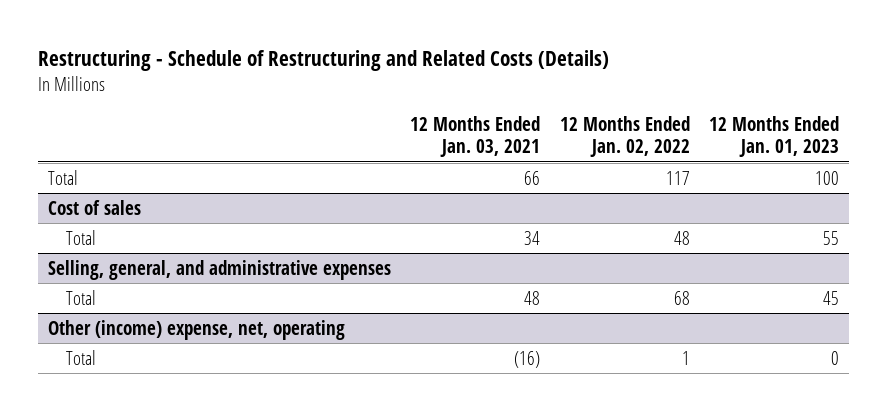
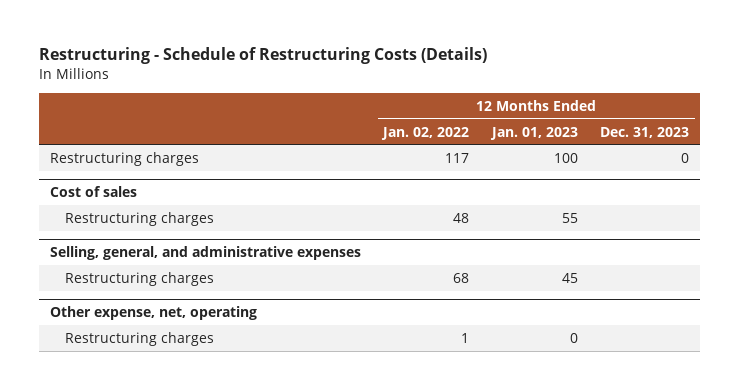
[37,50,609,72] Restructuring - Schedule of Restructuring and Related Costs (Details) -> [38,47,487,65] Restructuring - Schedule of Restructuring Costs (Details)
[410,116,541,158] 12 Months Ended Jan. 03, 2021 -> none
none -> [599,126,689,138] Dec. 31, 2023
[47,169,78,185] Total -> [49,151,199,166] Restructuring charges
[66,229,97,245] Total -> [65,211,215,226] Restructuring charges
[66,289,97,305] Total -> [65,271,215,286] Restructuring charges
[47,319,345,340] Other (income) expense, net, operating -> [49,306,257,321] Other expense, net, operating
[66,349,97,365] Total -> [65,331,215,346] Restructuring charges

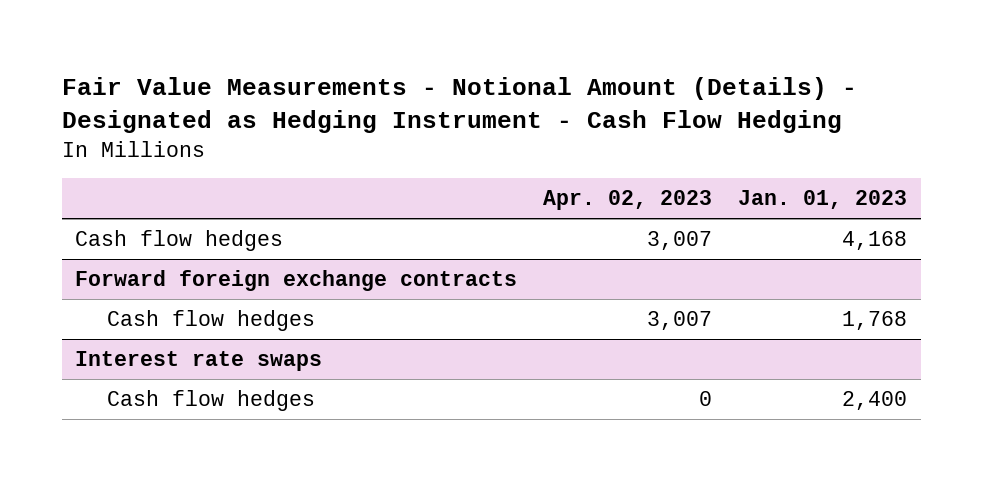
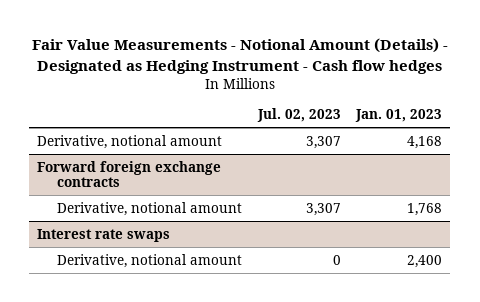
[61,76,857,133] Fair Value Measurements - Notional Amount (Details) - Designated as Hedging Instrument - Cash Flow Hedging -> [31,38,448,74] Fair Value Measurements - Notional Amount (Details) - Designated as Hedging Instrument - Cash flow hedges
[543,190,713,211] Apr. 02, 2023 -> none
none -> [256,108,341,123] Jul. 02, 2023
[74,230,283,252] Cash flow hedges -> [37,134,223,149] Derivative, notional amount
[107,310,316,332] Cash flow hedges -> [56,201,242,216] Derivative, notional amount
[107,390,316,412] Cash flow hedges -> [56,253,242,268] Derivative, notional amount

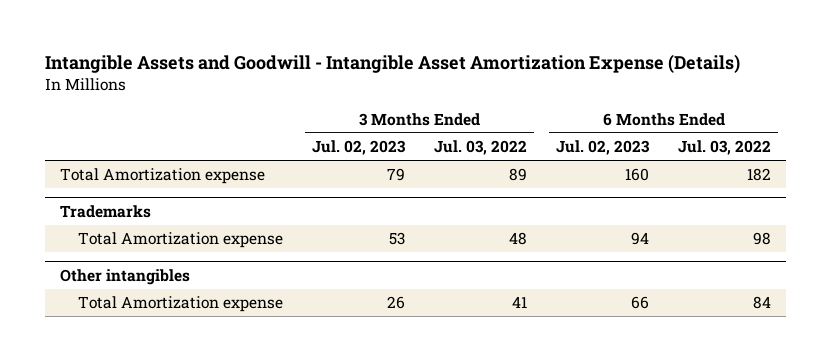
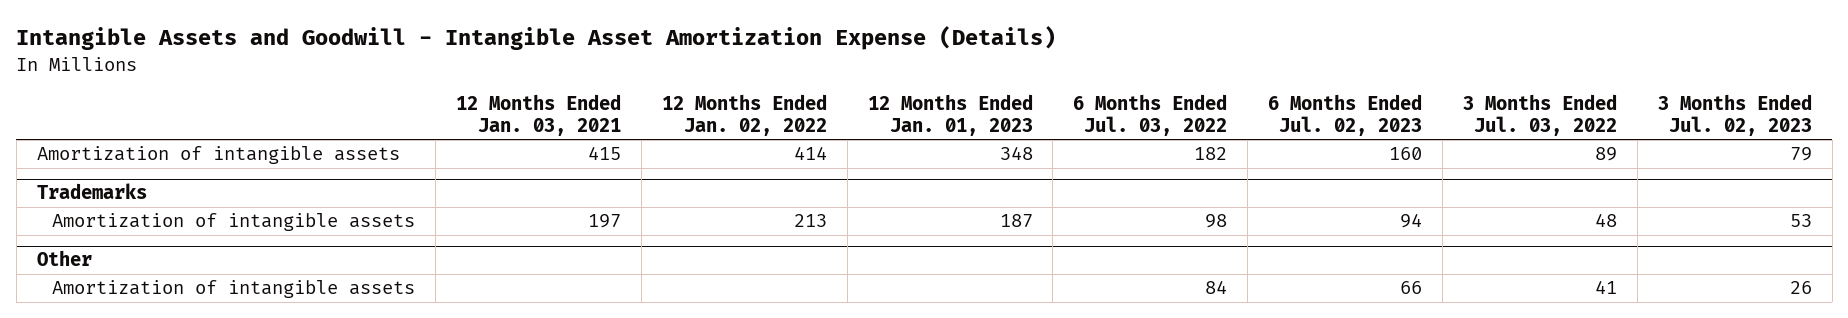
none -> [456,93,622,136] 12 Months Ended Jan. 03, 2021
none -> [661,93,827,136] 12 Months Ended Jan. 02, 2022
none -> [867,93,1033,136] 12 Months Ended Jan. 01, 2023
[59,168,265,185] Total Amortization expense -> [36,146,400,165] Amortization of intangible assets
[78,232,284,249] Total Amortization expense -> [52,213,416,232] Amortization of intangible assets
[59,268,190,285] Other intangibles -> [36,250,92,267] Other
[78,296,284,313] Total Amortization expense -> [52,280,416,299] Amortization of intangible assets

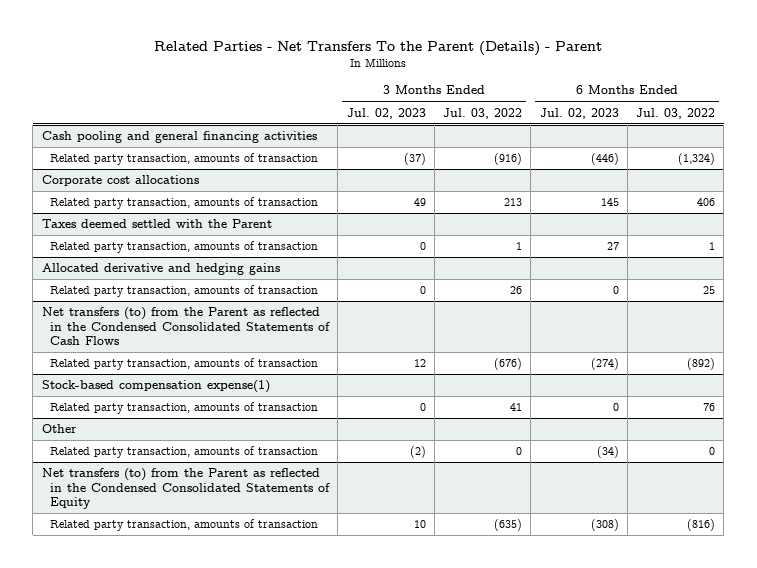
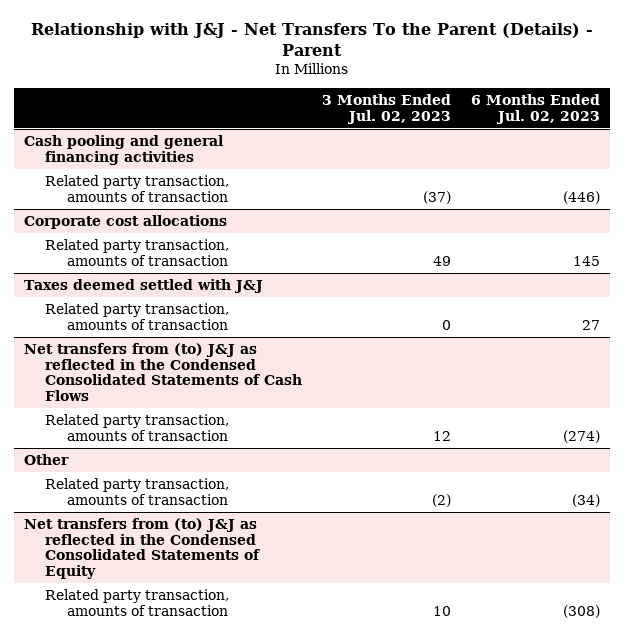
[154,41,603,57] Related Parties - Net Transfers To the Parent (Details) - Parent -> [31,23,594,57] Relationship with J&J - Net Transfers To the Parent (Details) - Parent
[443,107,523,119] Jul. 03, 2022 -> none
[636,107,716,119] Jul. 03, 2022 -> none
[41,219,272,229] Taxes deemed settled with the Parent -> [24,279,264,294] Taxes deemed settled with J&J
[50,285,319,298] Related party transaction, amounts of transaction -> none
[41,307,331,346] Net transfers (to) from the Parent as reflected in the Condensed Consolidated Statements of Cash Flows -> none
[41,263,280,276] Allocated derivative and hedging gains -> [24,343,303,402] Net transfers from (to) J&J as reflected in the Condensed Consolidated Statements of Cash Flows
[41,380,270,394] Stock-based compensation expense(1) -> none
[50,402,319,415] Related party transaction, amounts of transaction -> none
[41,468,331,510] Net transfers (to) from the Parent as reflected in the Condensed Consolidated Statements of Equity -> [24,518,261,580] Net transfers from (to) J&J as reflected in the Condensed Consolidated Statements of Equity

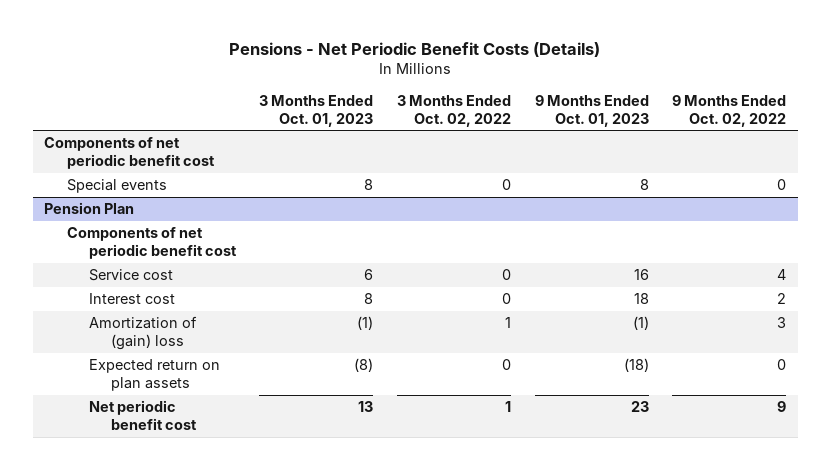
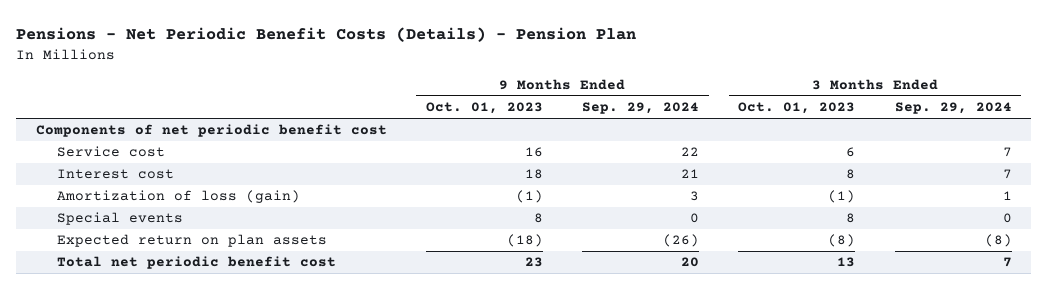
[229,41,601,57] Pensions - Net Periodic Benefit Costs (Details) -> [16,26,637,42] Pensions - Net Periodic Benefit Costs (Details) - Pension Plan
[396,94,511,127] 3 Months Ended Oct. 02, 2022 -> none
[672,94,787,127] 9 Months Ended Oct. 02, 2022 -> none
none -> [582,102,700,115] Sep. 29, 2024
none -> [894,102,1012,115] Sep. 29, 2024
[44,202,135,215] Pension Plan -> none
[66,227,237,260] Components of net periodic benefit cost -> none
[88,316,197,351] Amortization of (gain) loss -> [57,190,301,204] Amortization of loss (gain)
[66,179,167,194] Special events -> [57,212,184,226] Special events
[88,400,197,431] Net periodic benefit cost -> [57,256,337,270] Total net periodic benefit cost

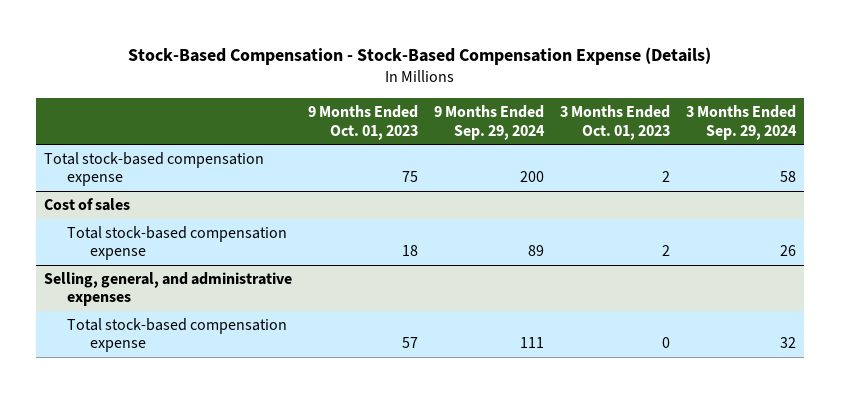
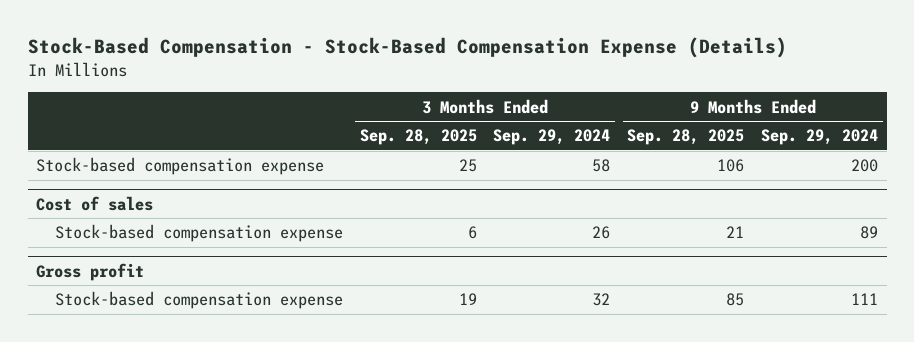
[308,105,419,140] 9 Months Ended Oct. 01, 2023 -> none
[560,105,671,140] 3 Months Ended Oct. 01, 2023 -> none
none -> [359,129,477,146] Sep. 28, 2025
none -> [627,129,745,146] Sep. 28, 2025
[44,152,265,187] Total stock-based compensation expense -> [36,157,325,176] Stock-based compensation expense
[67,226,288,261] Total stock-based compensation expense -> [54,224,343,243] Stock-based compensation expense
[44,272,293,307] Selling, general, and administrative expenses -> [36,262,145,281] Gross profit
[67,318,288,353] Total stock-based compensation expense -> [54,291,343,310] Stock-based compensation expense

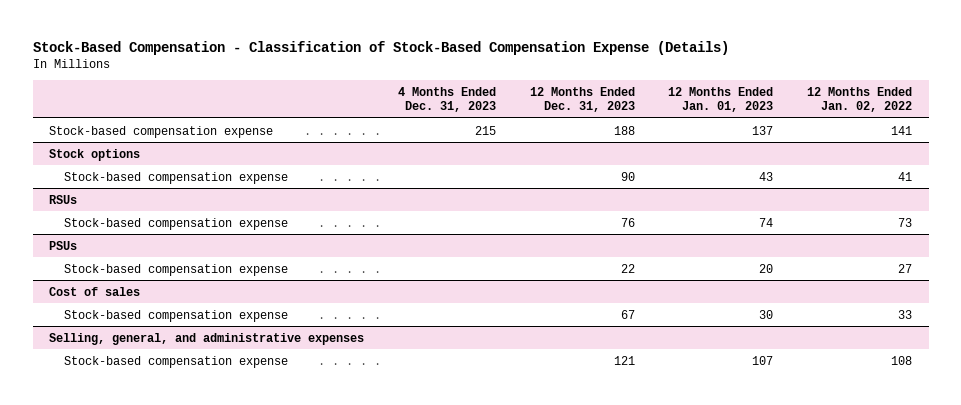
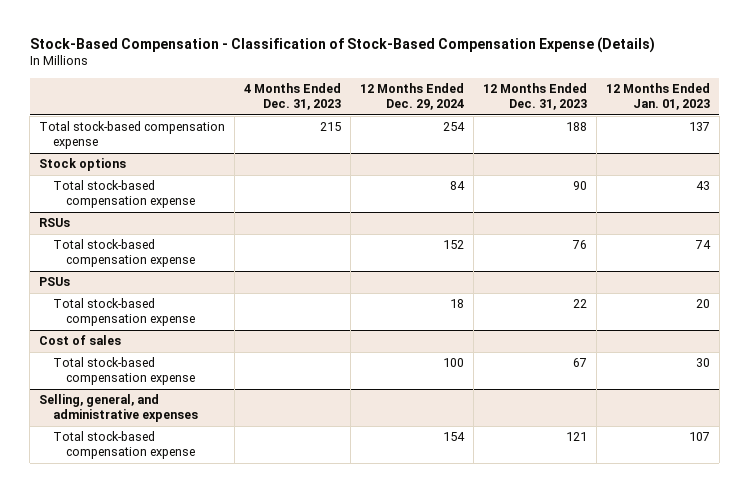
[806,86,912,113] 12 Months Ended Jan. 02, 2022 -> none
none -> [359,83,464,110] 12 Months Ended Dec. 29, 2024
[49,125,274,138] Stock-based compensation expense -> [39,121,226,150] Total stock-based compensation expense
[63,171,288,184] Stock-based compensation expense -> [52,180,196,209] Total stock-based compensation expense
[63,217,288,230] Stock-based compensation expense -> [52,239,196,268] Total stock-based compensation expense
[63,263,288,276] Stock-based compensation expense -> [52,298,196,327] Total stock-based compensation expense
[63,309,288,322] Stock-based compensation expense -> [52,357,196,386] Total stock-based compensation expense
[63,355,288,368] Stock-based compensation expense -> [52,431,196,460] Total stock-based compensation expense

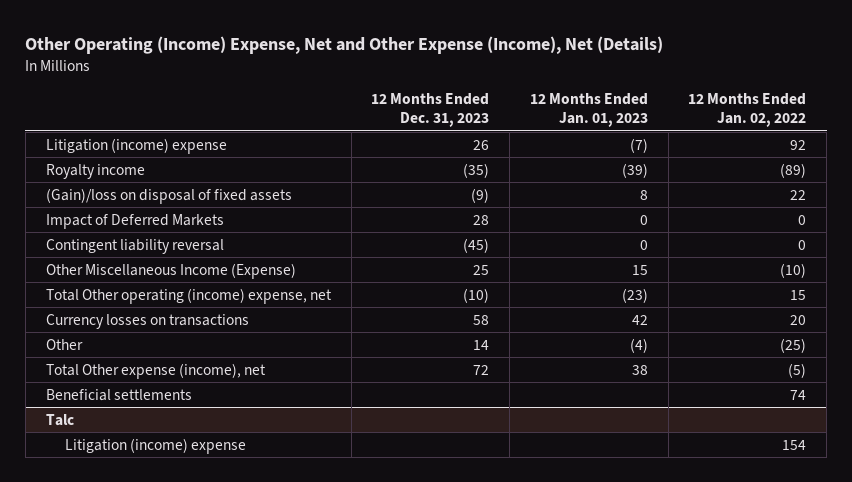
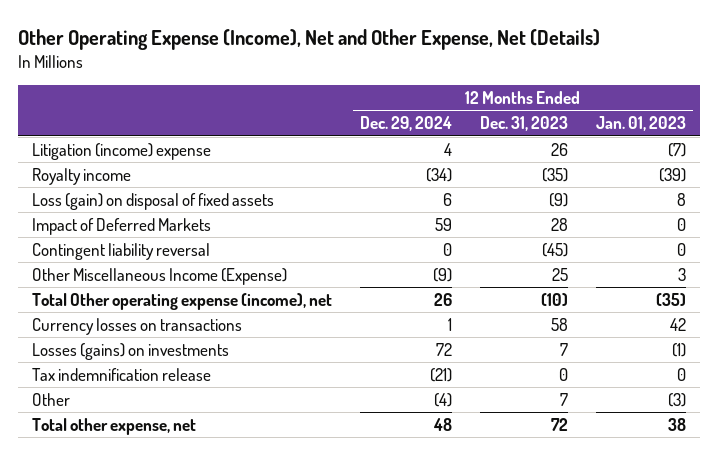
[25,35,664,54] Other Operating (Income) Expense, Net and Other Expense (Income), Net (Details) -> [18,28,601,50] Other Operating Expense (Income), Net and Other Expense, Net (Details)
[688,93,807,128] 12 Months Ended Jan. 02, 2022 -> none
none -> [360,116,453,132] Dec. 29, 2024
[45,187,292,204] (Gain)/loss on disposal of fixed assets -> [32,192,275,210] Loss (gain) on disposal of fixed assets
[631,264,648,275] 15 -> [678,267,687,281] 3
[45,287,332,304] Total Other operating (income) expense, net -> [32,292,333,310] Total Other operating expense (income), net
[621,287,648,303] (23) -> [656,292,687,306] (35)
[45,388,192,401] Beneficial settlements -> none
[45,413,74,426] Talc -> none
[65,437,247,454] Litigation (income) expense -> none
none -> [32,342,230,360] Losses (gains) on investments
none -> [32,367,212,381] Tax indemnification release
[473,339,490,350] 14 -> [560,392,569,406] 7
[629,337,648,353] (4) -> [668,392,687,407] (3)
[45,362,266,379] Total Other expense (income), net -> [32,417,197,435] Total other expense, net

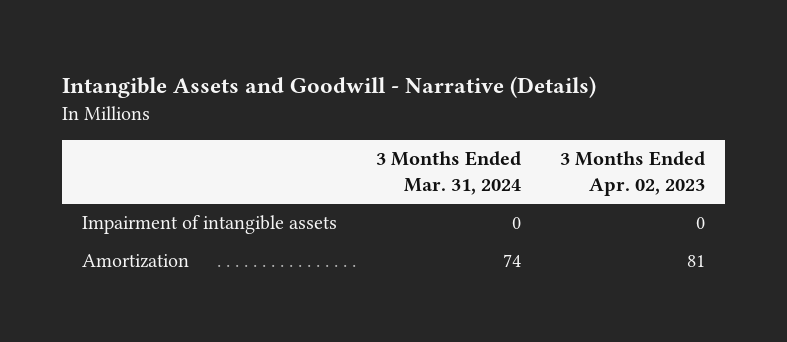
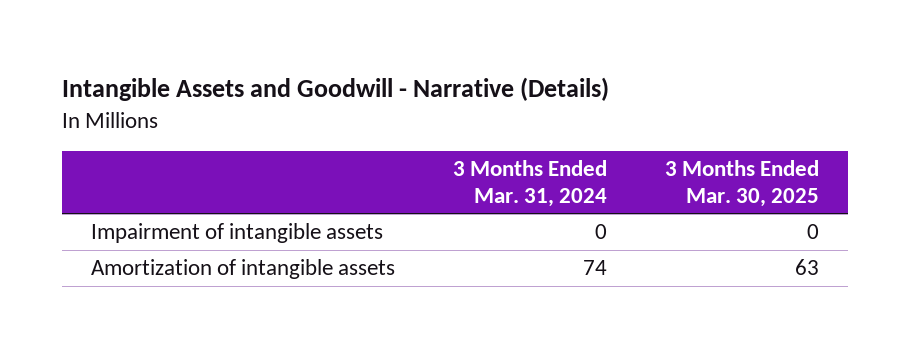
[560,151,706,197] 3 Months Ended Apr. 02, 2023 -> none
none -> [665,159,820,207] 3 Months Ended Mar. 30, 2025
[81,254,189,269] Amortization -> [90,259,395,280] Amortization of intangible assets

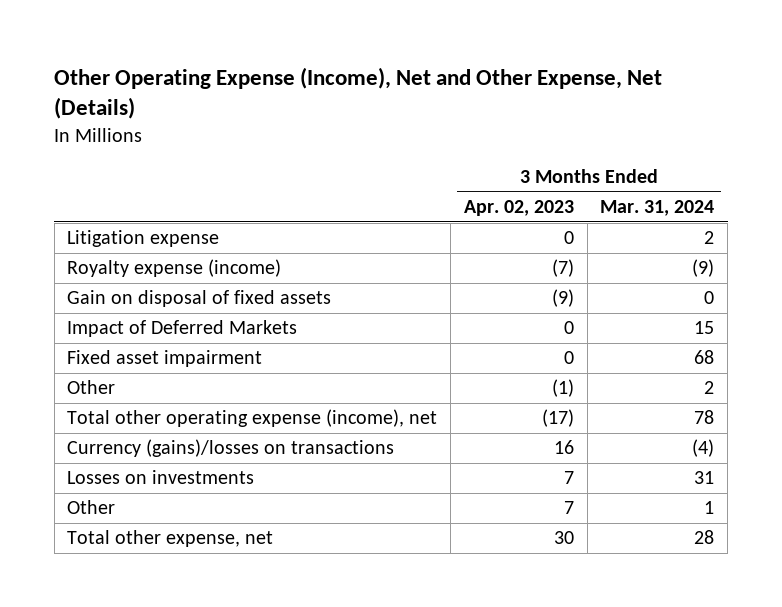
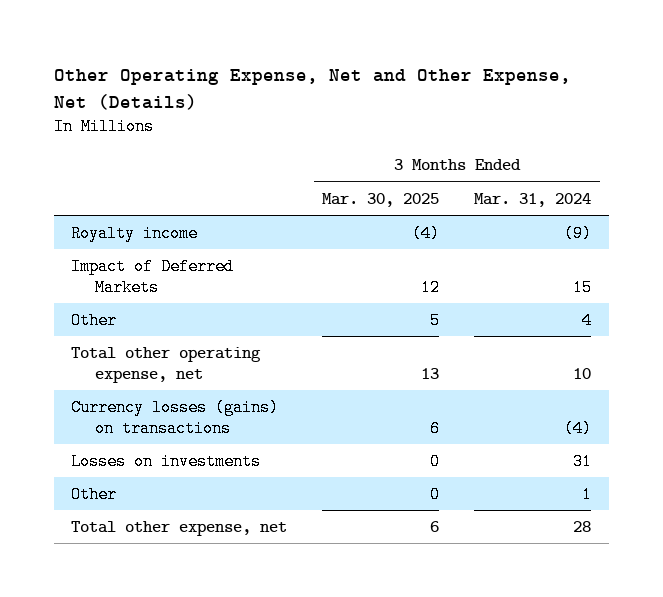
[54,66,663,120] Other Operating Expense (Income), Net and Other Expense, Net (Details) -> [53,68,571,110] Other Operating Expense, Net and Other Expense, Net (Details)
[463,200,574,217] Apr. 02, 2023 -> none
none -> [322,192,440,207] Mar. 30, 2025
[67,230,220,248] Litigation expense -> none
[67,290,332,308] Gain on disposal of fixed assets -> none
[67,259,282,278] Royalty expense (income) -> [71,224,199,242] Royalty income
[67,350,263,368] Fixed asset impairment -> none
[704,381,715,395] 2 -> [582,311,593,329] 4
[67,409,438,428] Total other operating expense (income), net -> [71,346,262,383] Total other operating expense, net
[694,410,715,425] 78 -> [573,367,592,379] 10
[67,439,395,458] Currency (gains)/losses on transactions -> [71,398,280,437] Currency losses (gains) on transactions

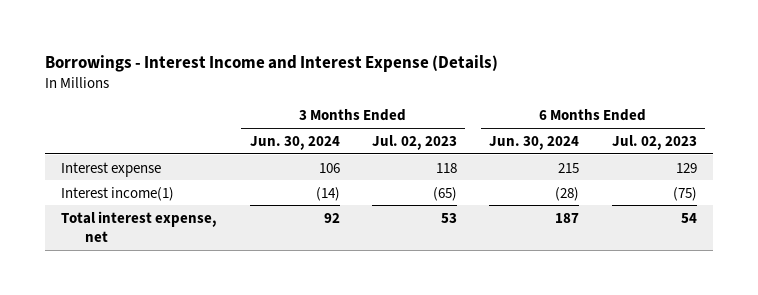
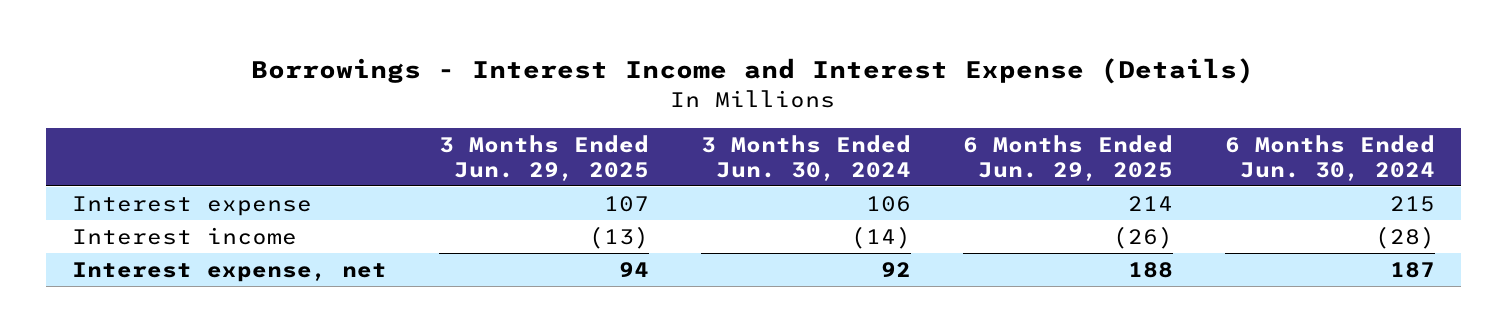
[371,134,457,150] Jul. 02, 2023 -> none
[611,134,697,150] Jul. 02, 2023 -> none
none -> [438,134,649,181] 3 Months Ended Jun. 29, 2025
none -> [963,134,1174,181] 6 Months Ended Jun. 29, 2025
[61,186,175,201] Interest income(1) -> [71,226,297,245] Interest income
[61,210,218,242] Total interest expense, net -> [71,261,387,282] Interest expense, net

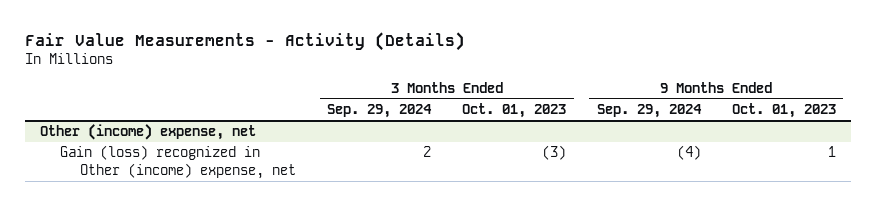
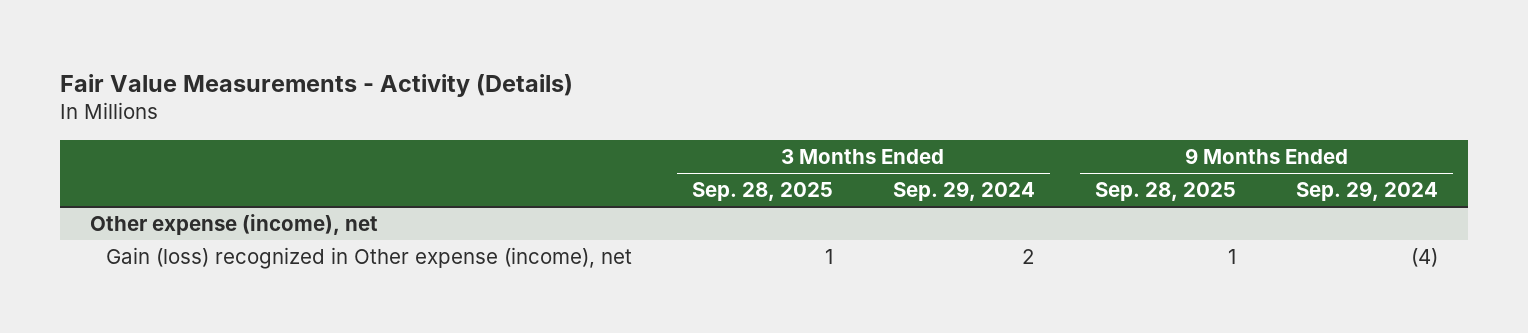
[462,103,567,119] Oct. 01, 2023 -> none
[731,103,836,119] Oct. 01, 2023 -> none
none -> [691,182,833,202] Sep. 28, 2025
none -> [1095,182,1237,202] Sep. 28, 2025
[40,124,257,141] Other (income) expense, net -> [90,214,379,236] Other expense (income), net
[60,145,297,179] Gain (loss) recognized in Other (income) expense, net -> [105,247,632,270] Gain (loss) recognized in Other expense (income), net

